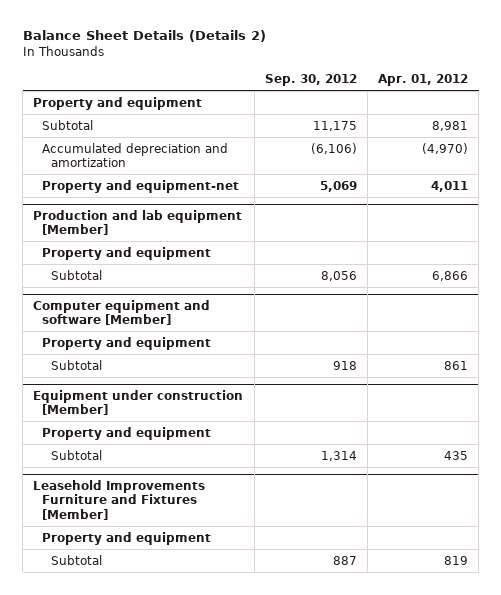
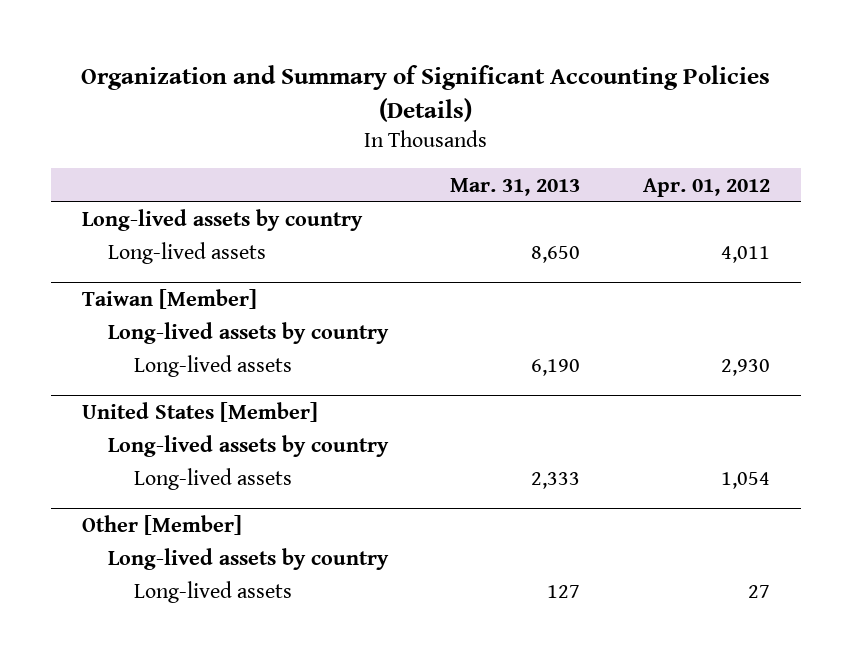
[22,30,266,43] Balance Sheet Details (Details 2) -> [80,65,770,122] Organization and Summary of Significant Accounting Policies (Details)
[264,73,357,86] Sep. 30, 2012 -> none
none -> [450,177,581,196] Mar. 31, 2013
[33,96,203,110] Property and equipment -> none
[42,119,94,130] Subtotal -> none
[42,142,229,168] Accumulated depreciation and amortization -> none
[33,209,243,236] Production and lab equipment [Member] -> none
[42,246,212,260] Property and equipment -> none
[50,269,102,280] Subtotal -> none
[33,299,211,326] Computer equipment and software [Member] -> none
[42,336,212,350] Property and equipment -> none
[50,359,102,370] Subtotal -> none
[33,389,244,416] Equipment under construction [Member] -> none
[42,426,212,440] Property and equipment -> none
[50,449,102,460] Subtotal -> none
[33,479,206,520] Leasehold Improvements Furniture and Fixtures [Member] -> none
[42,531,212,545] Property and equipment -> none
[50,554,102,565] Subtotal -> none
none -> [81,209,363,232] Long-lived assets by country
[42,179,240,193] Property and equipment-net -> [107,242,266,265] Long-lived assets
none -> [81,288,257,309] Taiwan [Member]
none -> [107,322,389,345] Long-lived assets by country
none -> [134,355,293,378] Long-lived assets
none -> [81,401,318,422] United States [Member]
none -> [107,435,389,458] Long-lived assets by country
none -> [134,468,293,491] Long-lived assets
none -> [81,514,242,535] Other [Member]
none -> [107,548,389,571] Long-lived assets by country
none -> [134,581,293,604] Long-lived assets

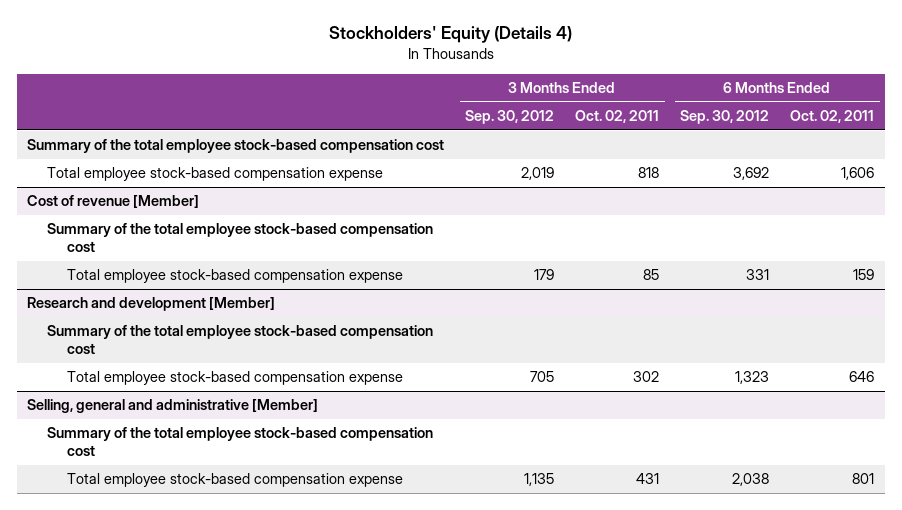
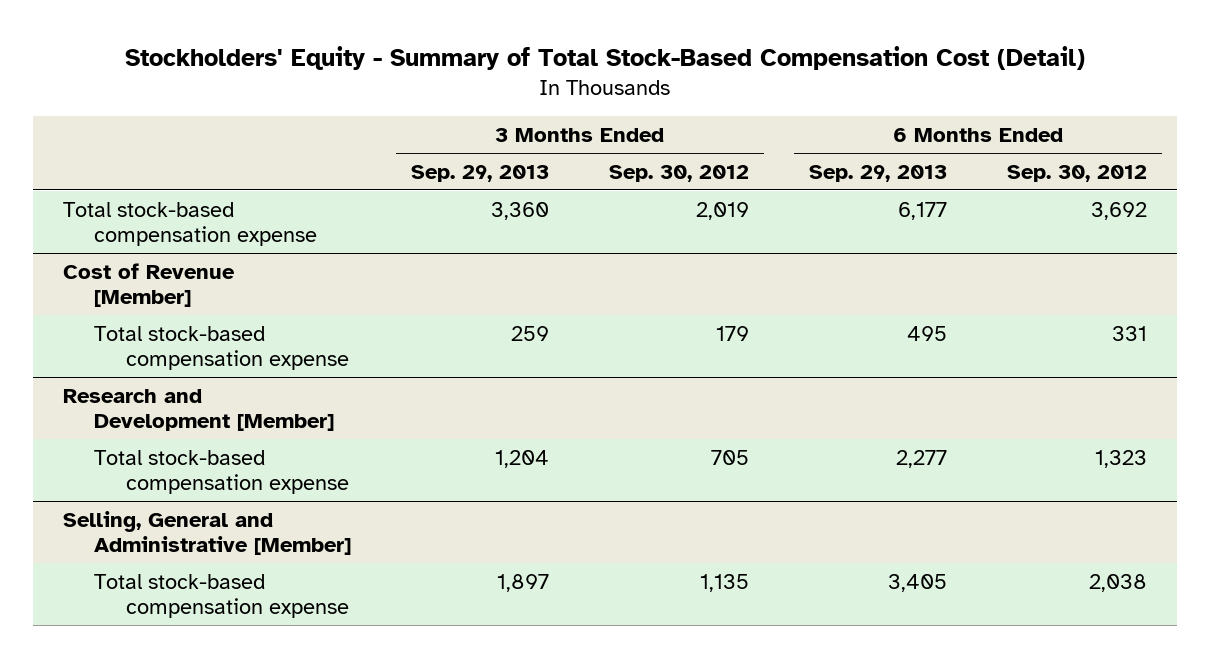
[328,26,572,44] Stockholders' Equity (Details 4) -> [124,45,1085,70] Stockholders' Equity - Summary of Total Stock-Based Compensation Cost (Detail)
[575,110,660,124] Oct. 02, 2011 -> none
[790,110,875,124] Oct. 02, 2011 -> none
none -> [411,164,550,182] Sep. 29, 2013
none -> [808,164,947,182] Sep. 29, 2013
[27,139,445,154] Summary of the total employee stock-based compensation cost -> none
[46,223,433,253] Summary of the total employee stock-based compensation cost -> none
[46,325,433,355] Summary of the total employee stock-based compensation cost -> none
[46,427,433,457] Summary of the total employee stock-based compensation cost -> none
[46,167,383,182] Total employee stock-based compensation expense -> [62,201,318,247] Total stock-based compensation expense
[27,195,200,209] Cost of revenue [Member] -> [62,262,235,308] Cost of Revenue [Member]
[66,269,403,284] Total employee stock-based compensation expense -> [94,325,349,371] Total stock-based compensation expense
[27,297,276,312] Research and development [Member] -> [62,388,335,432] Research and Development [Member]
[66,371,403,386] Total employee stock-based compensation expense -> [94,449,349,495] Total stock-based compensation expense
[27,399,319,414] Selling, general and administrative [Member] -> [62,510,352,556] Selling, General and Administrative [Member]
[66,473,403,488] Total employee stock-based compensation expense -> [94,573,349,619] Total stock-based compensation expense

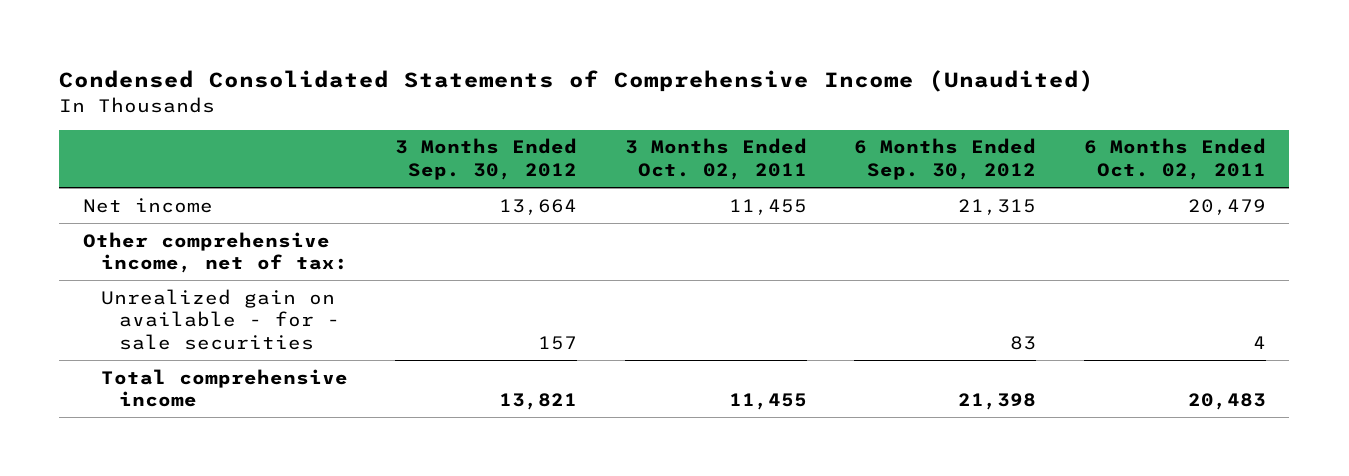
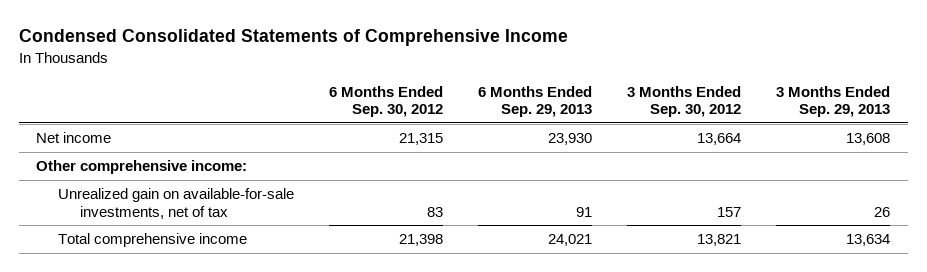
[59,70,1095,93] Condensed Consolidated Statements of Comprehensive Income (Unaudited) -> [18,29,568,47] Condensed Consolidated Statements of Comprehensive Income
[624,138,807,180] 3 Months Ended Oct. 02, 2011 -> none
[1083,138,1266,180] 6 Months Ended Oct. 02, 2011 -> none
none -> [478,85,593,118] 6 Months Ended Sep. 29, 2013
none -> [776,85,891,118] 3 Months Ended Sep. 29, 2013
[83,231,348,274] Other comprehensive income, net of tax: -> [36,159,248,174] Other comprehensive income:
[100,288,340,350] Unrealized gain on available - for - sale securities -> [58,187,295,219] Unrealized gain on available-for-sale investments, net of tax

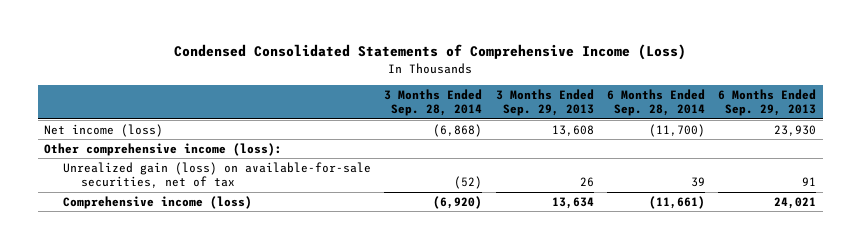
[18,29,568,47] Condensed Consolidated Statements of Comprehensive Income -> [174,44,687,61] Condensed Consolidated Statements of Comprehensive Income (Loss)
[329,85,444,118] 6 Months Ended Sep. 30, 2012 -> none
[627,85,742,118] 3 Months Ended Sep. 30, 2012 -> none
none -> [384,89,483,117] 3 Months Ended Sep. 28, 2014
none -> [606,89,705,117] 6 Months Ended Sep. 28, 2014
[36,131,112,143] Net income -> [44,123,164,137] Net income (loss)
[36,159,248,174] Other comprehensive income: -> [44,142,283,156] Other comprehensive income (loss):
[58,187,295,219] Unrealized gain on available-for-sale investments, net of tax -> [62,161,371,189] Unrealized gain (loss) on available-for-sale securities, net of tax
[58,232,248,247] Total comprehensive income -> [62,195,252,209] Comprehensive income (loss)

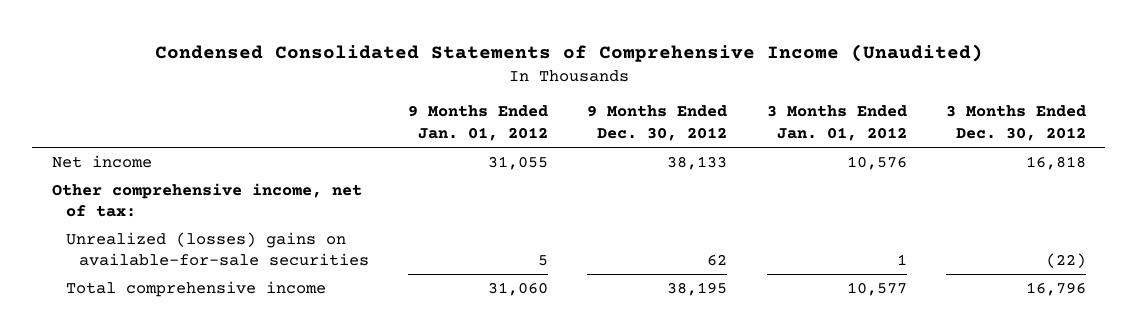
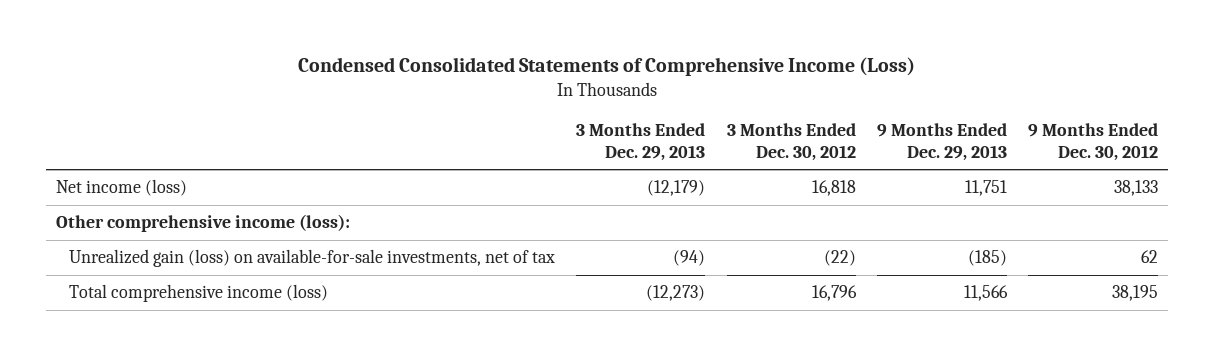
[154,44,983,63] Condensed Consolidated Statements of Comprehensive Income (Unaudited) -> [297,57,915,77] Condensed Consolidated Statements of Comprehensive Income (Loss)
[408,105,549,142] 9 Months Ended Jan. 01, 2012 -> none
[766,105,907,142] 3 Months Ended Jan. 01, 2012 -> none
none -> [576,123,706,161] 3 Months Ended Dec. 29, 2013
none -> [876,123,1007,161] 9 Months Ended Dec. 29, 2013
[51,154,152,168] Net income -> [56,179,188,197] Net income (loss)
[51,182,362,218] Other comprehensive income, net of tax: -> [56,214,351,233] Other comprehensive income (loss):
[65,231,370,267] Unrealized (losses) gains on available-for-sale securities -> [69,249,556,268] Unrealized gain (loss) on available-for-sale investments, net of tax
[65,280,326,297] Total comprehensive income -> [69,284,329,303] Total comprehensive income (loss)

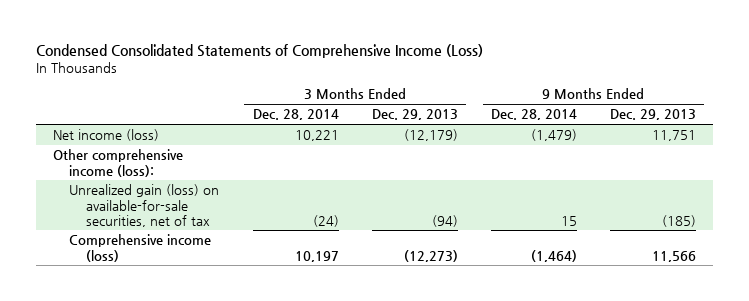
[726,123,856,161] 3 Months Ended Dec. 30, 2012 -> none
[1027,123,1158,161] 9 Months Ended Dec. 30, 2012 -> none
none -> [252,109,339,121] Dec. 28, 2014
none -> [490,109,577,121] Dec. 28, 2014
[69,249,556,268] Unrealized gain (loss) on available-for-sale investments, net of tax -> [69,184,220,227] Unrealized gain (loss) on available-for-sale securities, net of tax
[69,284,329,303] Total comprehensive income (loss) -> [69,234,212,262] Comprehensive income (loss)

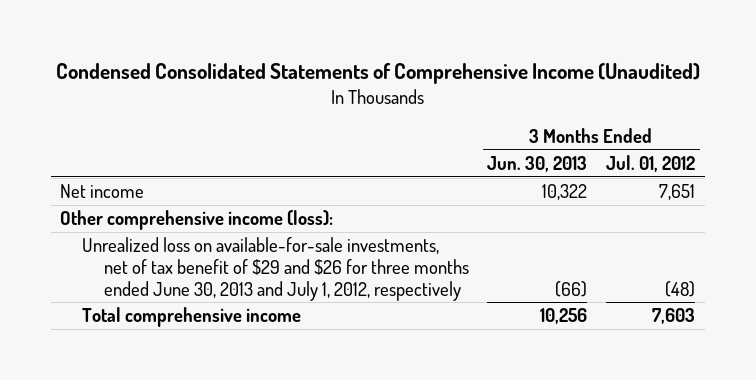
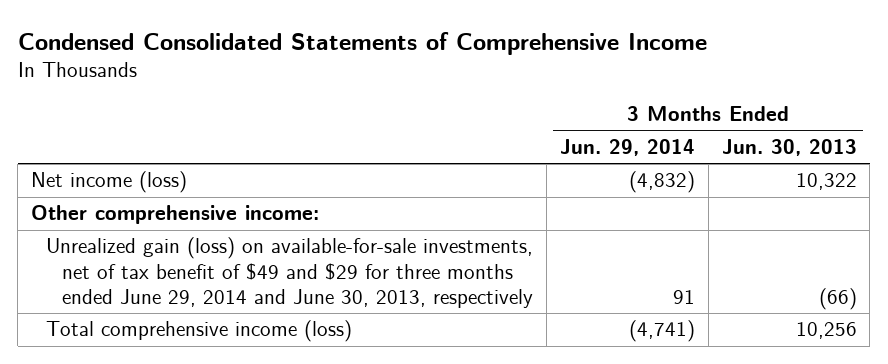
[55,63,700,85] Condensed Consolidated Statements of Comprehensive Income (Unaudited) -> [17,31,707,55] Condensed Consolidated Statements of Comprehensive Income
[606,154,696,172] Jul. 01, 2012 -> none
none -> [560,138,696,156] Jun. 29, 2014
[60,184,145,199] Net income -> [31,171,188,194] Net income (loss)
[60,210,334,231] Other comprehensive income (loss): -> [31,205,320,225] Other comprehensive income:
[82,237,469,301] Unrealized loss on available-for-sale investments, net of tax benefit of $29 and $26 for three months ended June 30, 2013 and July 1, 2012, respectively -> [46,237,534,308] Unrealized gain (loss) on available-for-sale investments, net of tax benefit of $49 and $29 for three months ended June 29, 2014 and June 30, 2013, respectively
[82,307,302,328] Total comprehensive income -> [46,320,353,343] Total comprehensive income (loss)

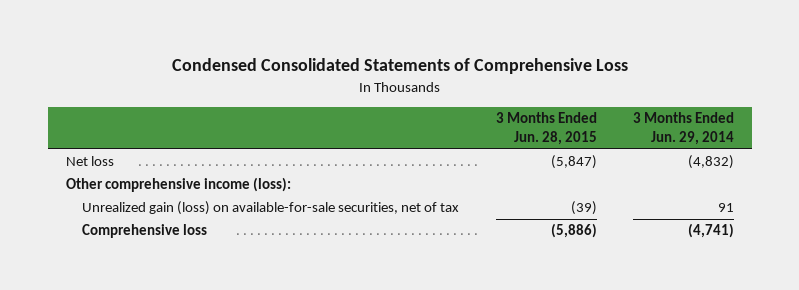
[17,31,707,55] Condensed Consolidated Statements of Comprehensive Income -> [171,58,628,75] Condensed Consolidated Statements of Comprehensive Loss
[721,138,857,156] Jun. 30, 2013 -> none
none -> [495,112,597,146] 3 Months Ended Jun. 28, 2015
[46,237,534,308] Unrealized gain (loss) on available-for-sale investments, net of tax benefit of $49 and $29 for three months ended June 29, 2014 and June 30, 2013, respectively -> none
[31,171,188,194] Net income (loss) -> [65,156,114,167] Net loss
[31,205,320,225] Other comprehensive income: -> [65,177,291,193] Other comprehensive income (loss):
none -> [82,201,460,216] Unrealized gain (loss) on available-for-sale securities, net of tax
[46,320,353,343] Total comprehensive income (loss) -> [82,224,208,239] Comprehensive loss

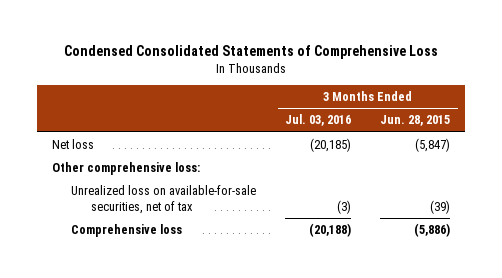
[632,112,734,146] 3 Months Ended Jun. 29, 2014 -> none
none -> [285,114,352,127] Jul. 03, 2016
[65,177,291,193] Other comprehensive income (loss): -> [51,161,200,175] Other comprehensive loss:
[82,201,460,216] Unrealized gain (loss) on available-for-sale securities, net of tax -> [71,184,257,214] Unrealized loss on available-for-sale securities, net of tax

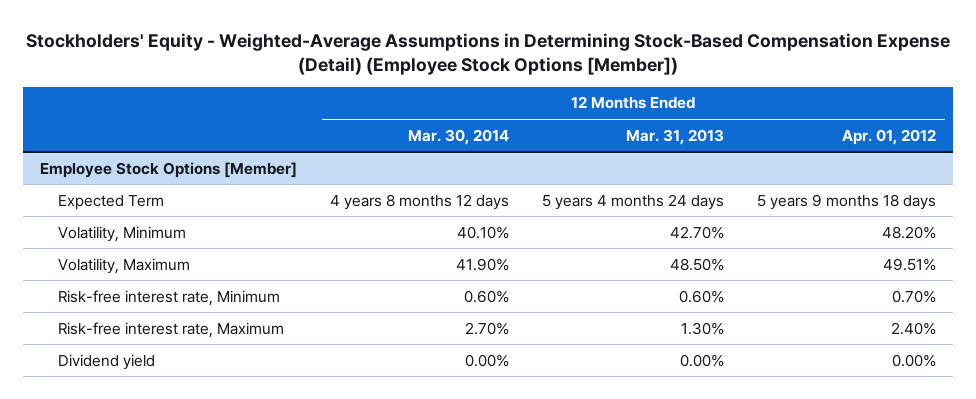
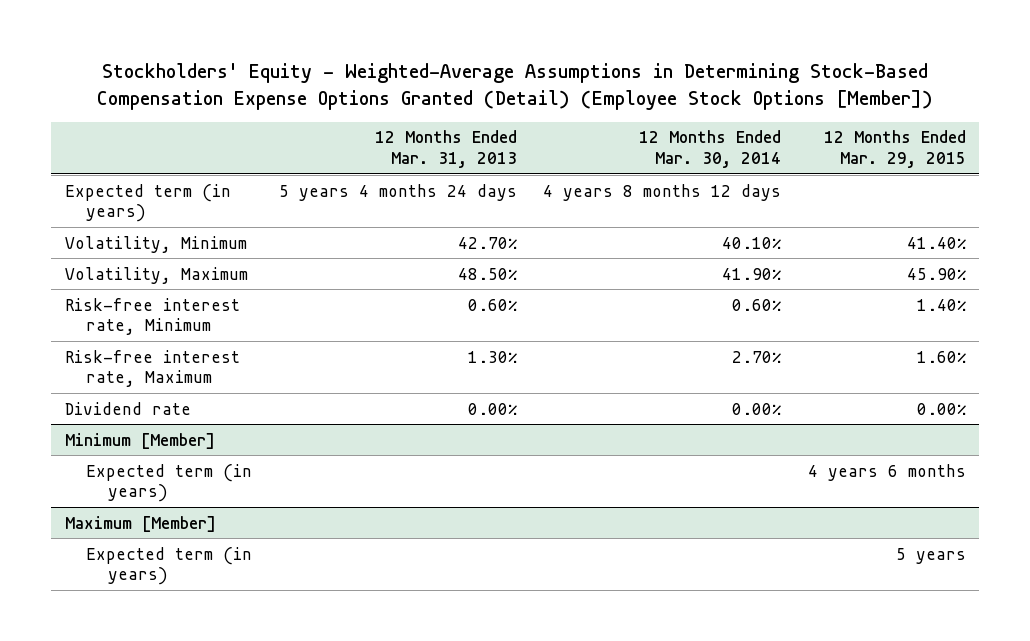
[25,33,950,76] Stockholders' Equity - Weighted-Average Assumptions in Determining Stock-Based Compensation Expense (Detail) (Employee Stock Options [Member]) -> [97,63,934,110] Stockholders' Equity - Weighted-Average Assumptions in Determining Stock-Based Compensation Expense Options Granted (Detail) (Employee Stock Options [Member])
[842,128,937,145] Apr. 01, 2012 -> none
none -> [823,130,966,169] 12 Months Ended Mar. 29, 2015
[39,161,297,178] Employee Stock Options [Member] -> none
[58,194,165,210] Expected Term -> [64,183,231,223] Expected term (in years)
[58,353,156,370] Dividend yield -> [64,401,191,415] Dividend rate
none -> [64,432,215,449] Minimum [Member]
none -> [86,463,253,503] Expected term (in years)
none -> [64,515,216,532] Maximum [Member]
none -> [86,546,253,586] Expected term (in years)

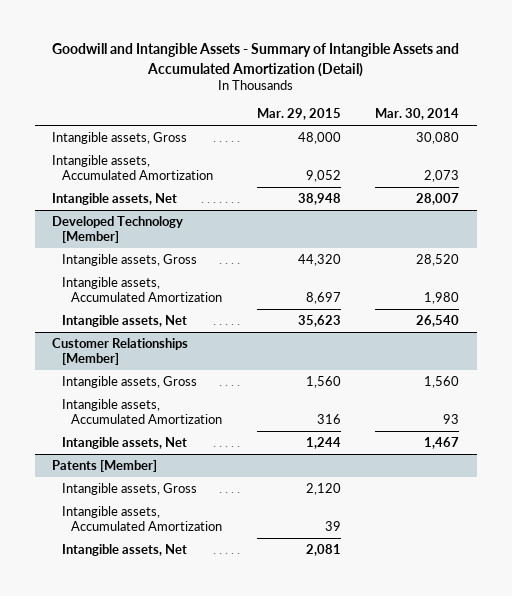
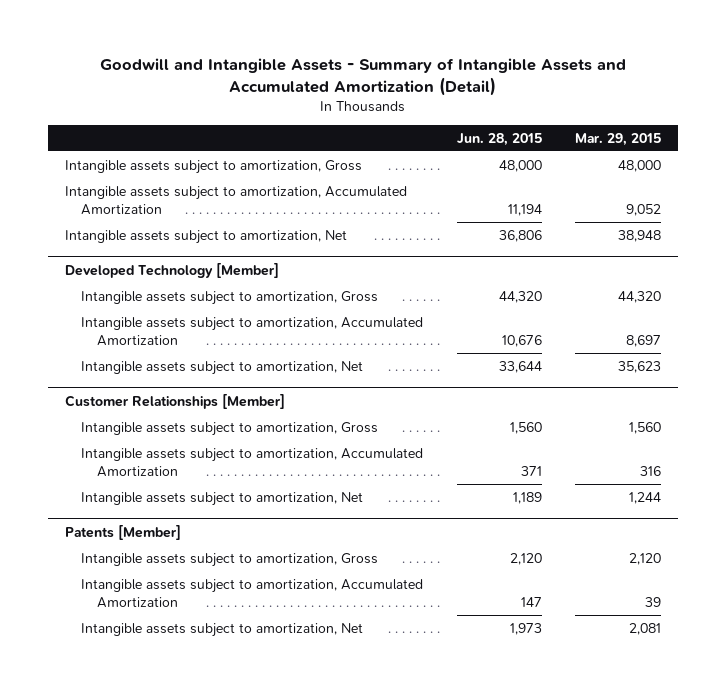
[375,108,460,121] Mar. 30, 2014 -> none
none -> [456,132,542,146] Jun. 28, 2015
[52,131,188,144] Intangible assets, Gross -> [64,159,362,174] Intangible assets subject to amortization, Gross
[52,154,213,180] Intangible assets, Accumulated Amortization -> [64,185,407,215] Intangible assets subject to amortization, Accumulated Amortization
[52,192,178,205] Intangible assets, Net -> [64,229,347,244] Intangible assets subject to amortization, Net
[61,253,197,266] Intangible assets, Gross -> [81,290,379,305] Intangible assets subject to amortization, Gross
[61,276,223,302] Intangible assets, Accumulated Amortization -> [81,316,424,346] Intangible assets subject to amortization, Accumulated Amortization
[61,314,187,327] Intangible assets, Net -> [81,360,364,375] Intangible assets subject to amortization, Net
[61,375,197,388] Intangible assets, Gross -> [81,421,379,436] Intangible assets subject to amortization, Gross
[61,398,223,424] Intangible assets, Accumulated Amortization -> [81,447,424,477] Intangible assets subject to amortization, Accumulated Amortization
[61,436,187,449] Intangible assets, Net -> [81,491,364,506] Intangible assets subject to amortization, Net
[61,482,197,495] Intangible assets, Gross -> [81,552,379,567] Intangible assets subject to amortization, Gross
[61,505,223,531] Intangible assets, Accumulated Amortization -> [81,578,424,608] Intangible assets subject to amortization, Accumulated Amortization
[61,543,187,556] Intangible assets, Net -> [81,622,364,637] Intangible assets subject to amortization, Net

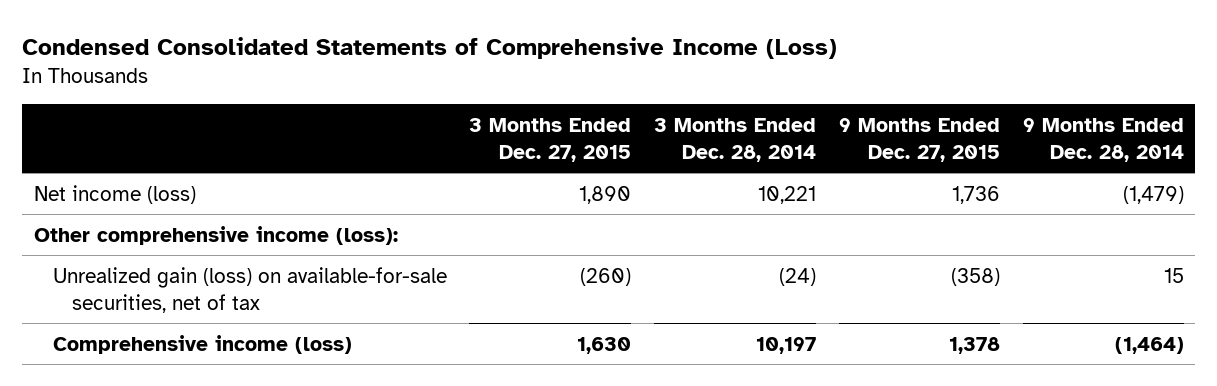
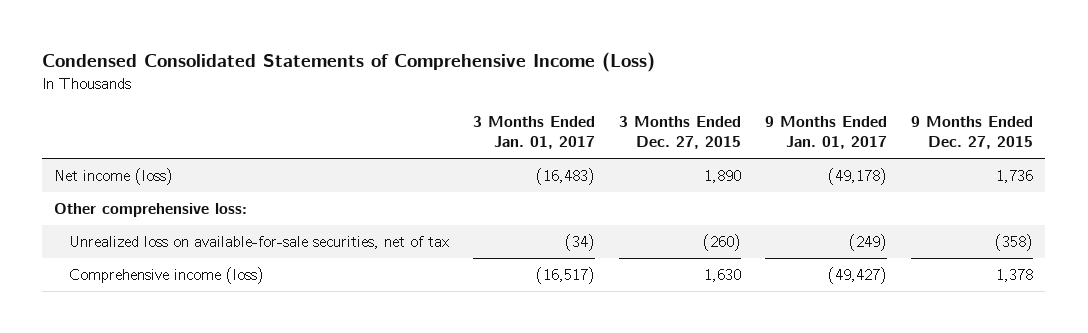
[654,118,817,162] 3 Months Ended Dec. 28, 2014 -> none
[1022,118,1184,162] 9 Months Ended Dec. 28, 2014 -> none
none -> [473,115,596,150] 3 Months Ended Jan. 01, 2017
none -> [765,115,888,150] 9 Months Ended Jan. 01, 2017
[33,225,398,245] Other comprehensive income (loss): -> [54,202,248,217] Other comprehensive loss:
[52,266,447,313] Unrealized gain (loss) on available-for-sale securities, net of tax -> [68,235,449,249] Unrealized loss on available-for-sale securities, net of tax

